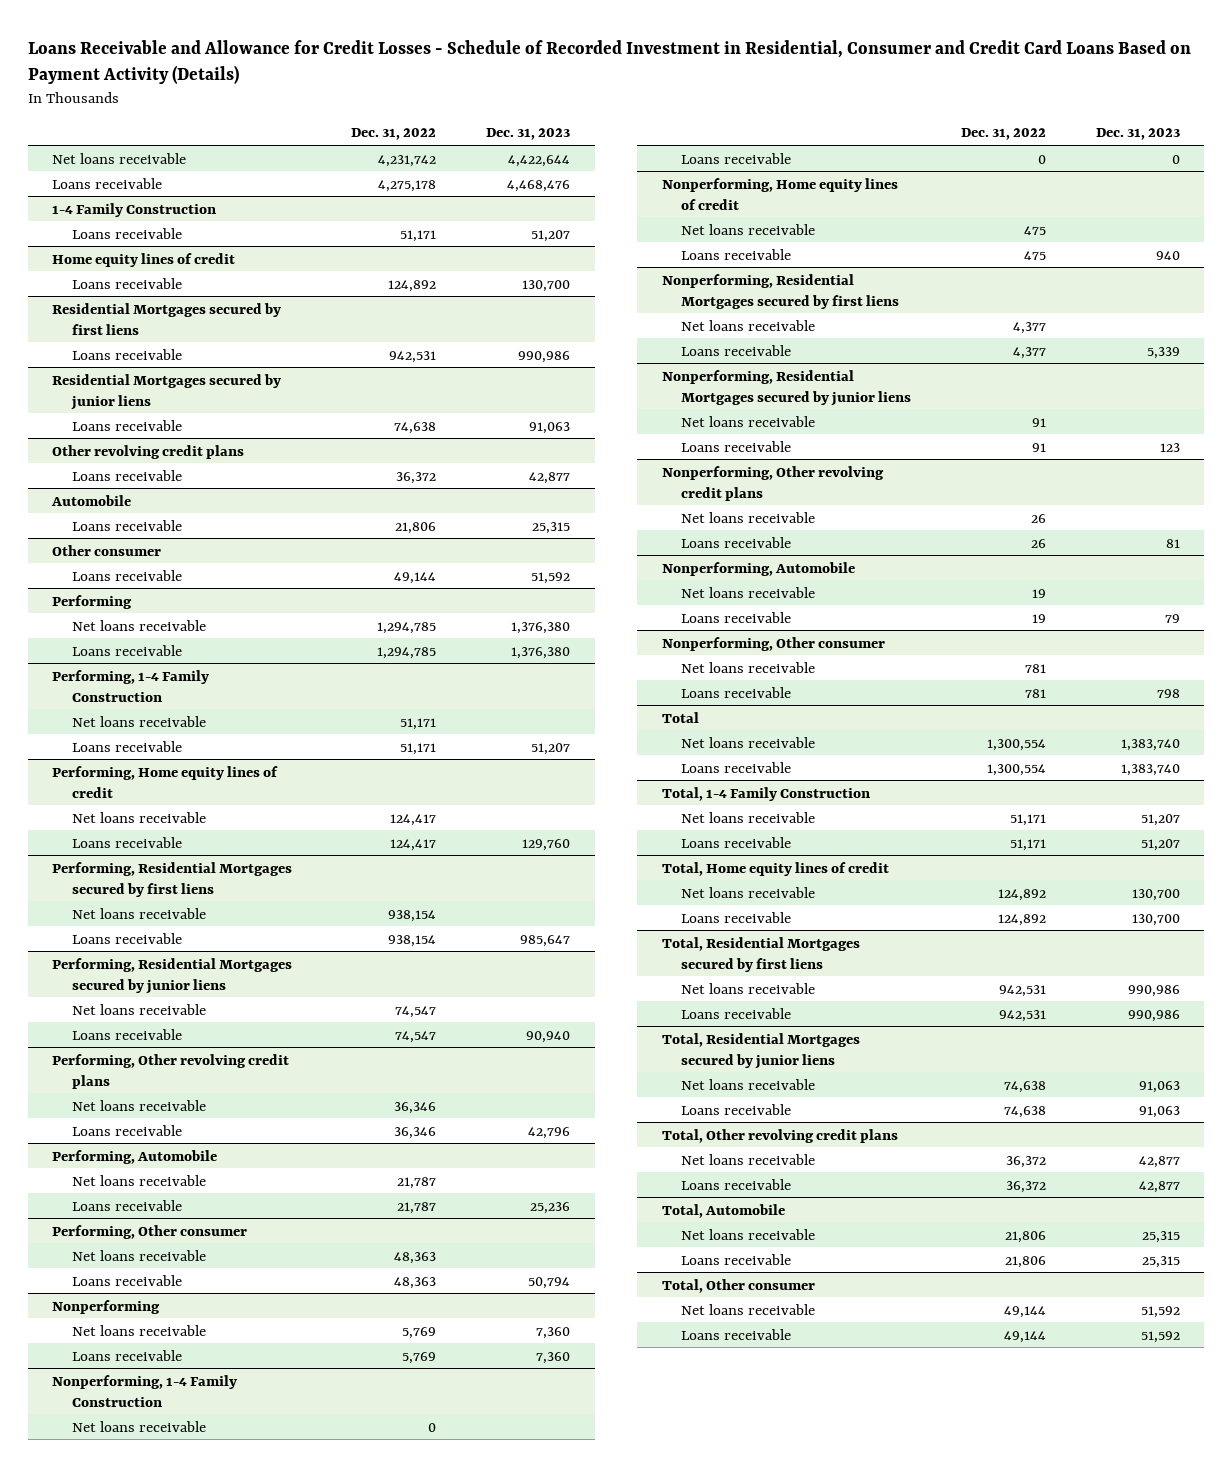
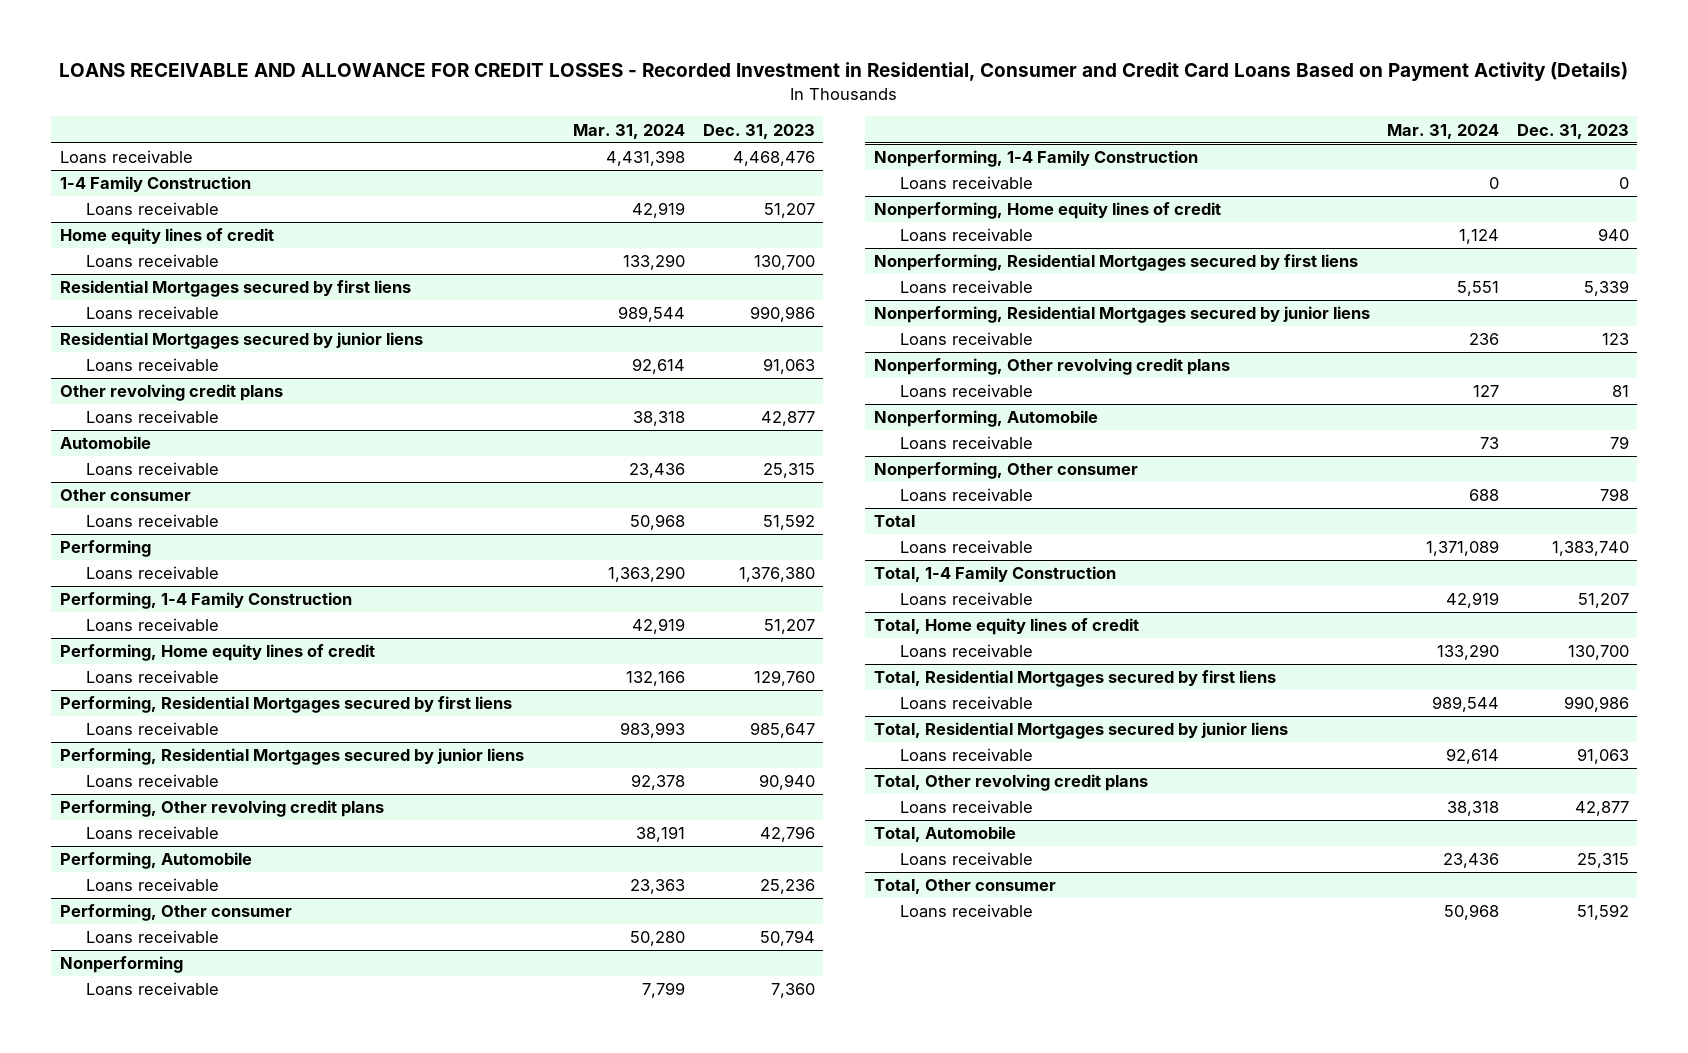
[27,39,1191,85] Loans Receivable and Allowance for Credit Losses - Schedule of Recorded Investment in Residential, Consumer and Credit Card Loans Based on Payment Activity (Details) -> [59,62,1629,82] LOANS RECEIVABLE AND ALLOWANCE FOR CREDIT LOSSES - Recorded Investment in Residential, Consumer and Credit Card Loans Based on Payment Activity (Details)
[351,128,437,141] Dec. 31, 2022 -> none
none -> [573,123,686,139] Mar. 31, 2024
[52,152,187,164] Net loans receivable -> none
[71,619,206,631] Net loans receivable -> none
[71,715,206,727] Net loans receivable -> none
[71,811,206,823] Net loans receivable -> none
[71,907,206,919] Net loans receivable -> none
[71,1003,206,1015] Net loans receivable -> none
[71,1099,206,1111] Net loans receivable -> none
[71,1174,206,1186] Net loans receivable -> none
[71,1249,206,1261] Net loans receivable -> none
[71,1324,206,1336] Net loans receivable -> none
[71,1420,206,1432] Net loans receivable -> none
[681,223,816,235] Net loans receivable -> none
[681,319,816,331] Net loans receivable -> none
[681,415,816,427] Net loans receivable -> none
[681,511,816,523] Net loans receivable -> none
[681,586,816,598] Net loans receivable -> none
[681,661,816,673] Net loans receivable -> none
[681,736,816,748] Net loans receivable -> none
[681,811,816,823] Net loans receivable -> none
[681,886,816,898] Net loans receivable -> none
[681,982,816,994] Net loans receivable -> none
[681,1078,816,1090] Net loans receivable -> none
[681,1153,816,1165] Net loans receivable -> none
[681,1228,816,1240] Net loans receivable -> none
[681,1303,816,1315] Net loans receivable -> none

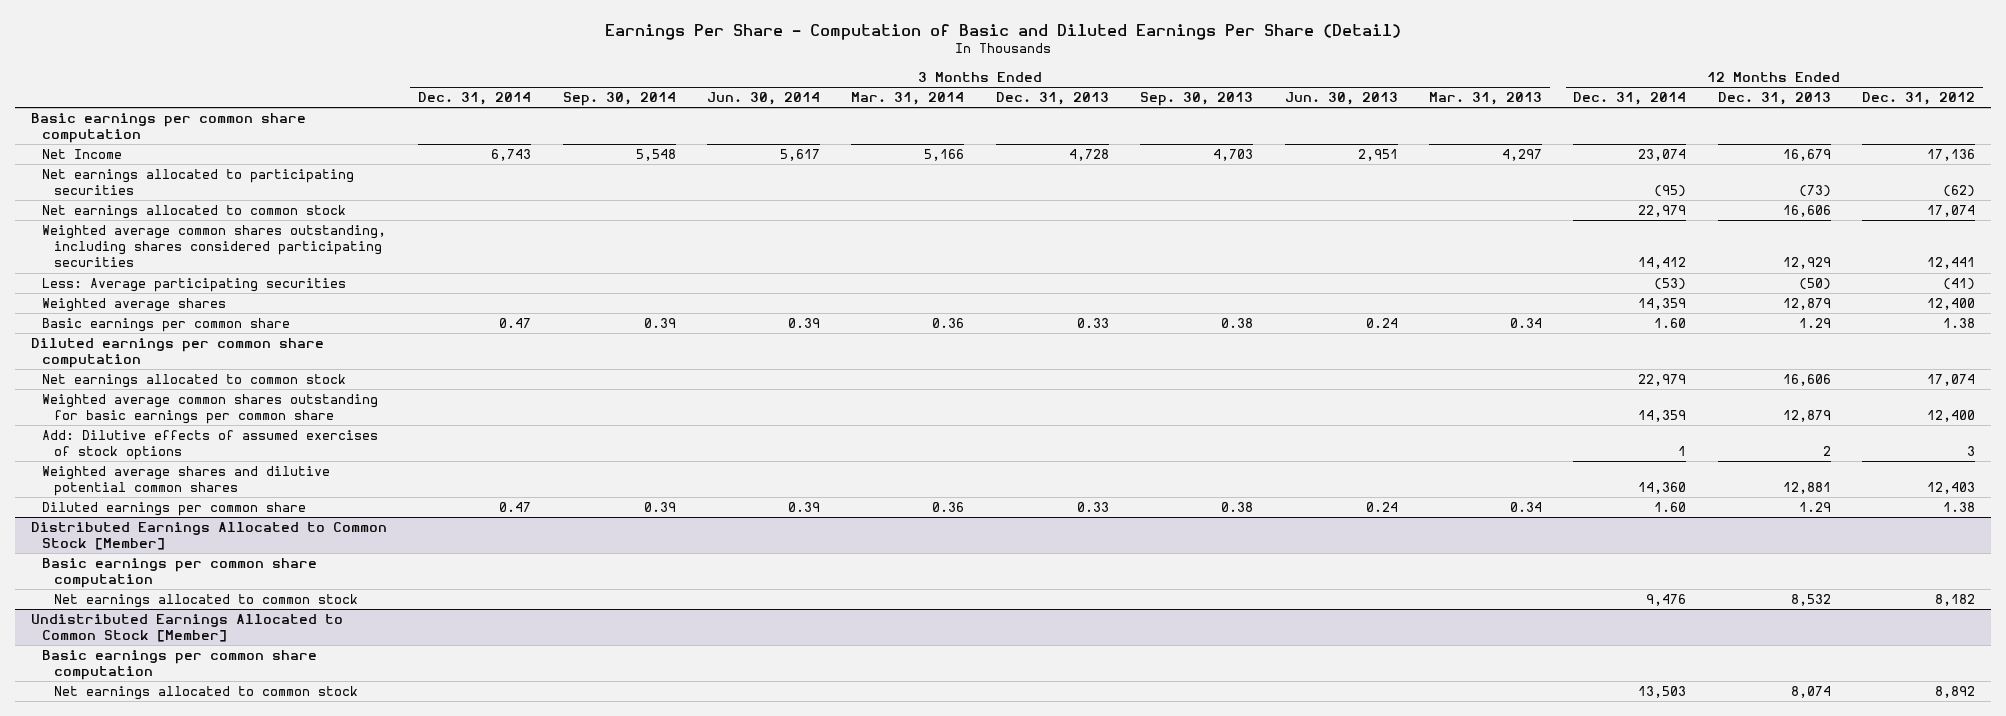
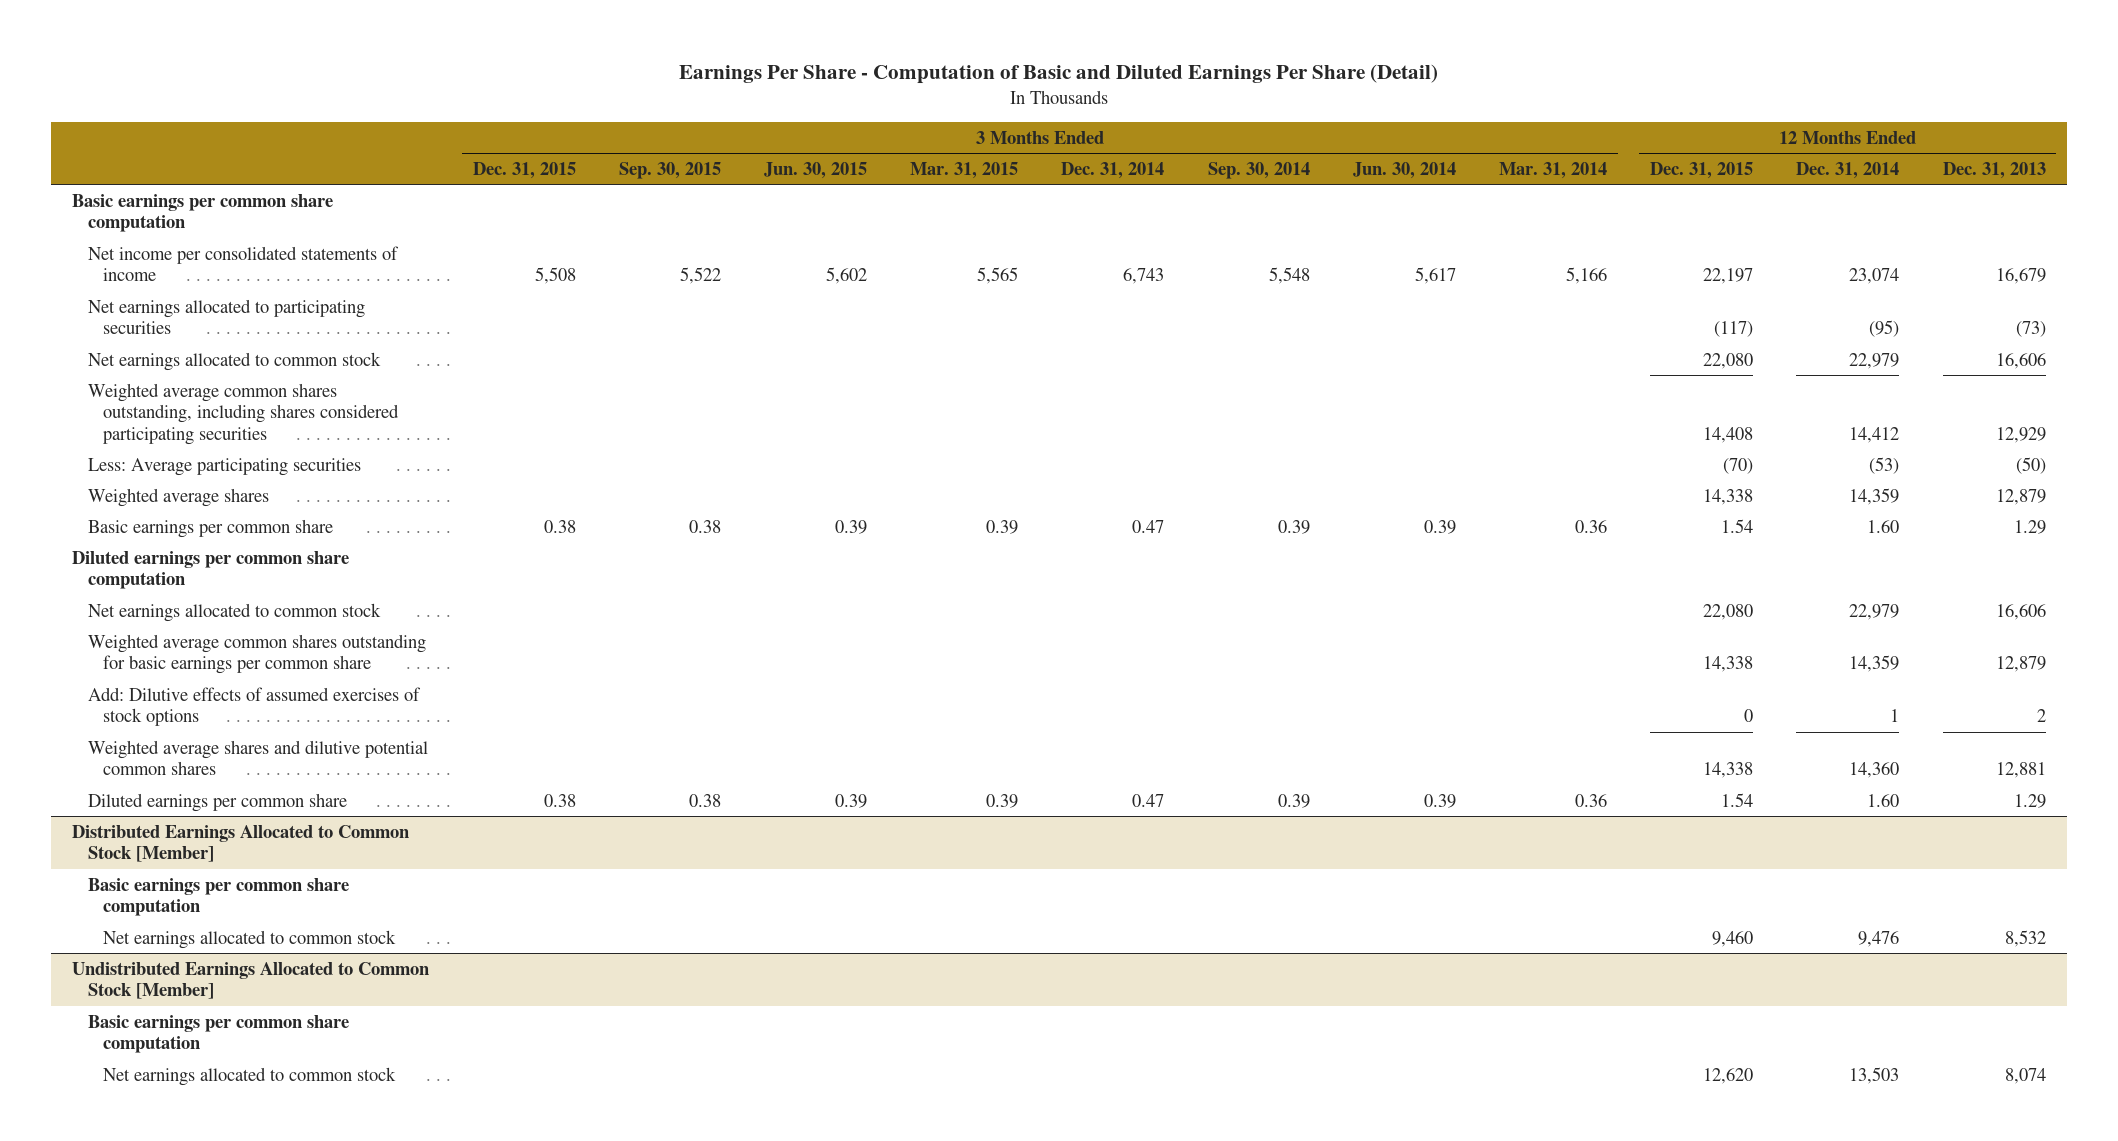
[995,92,1109,106] Dec. 31, 2013 -> none
[1140,92,1254,107] Sep. 30, 2013 -> none
[1284,92,1398,106] Jun. 30, 2013 -> none
[1428,92,1542,106] Mar. 31, 2013 -> none
[1862,92,1976,106] Dec. 31, 2012 -> none
none -> [472,161,576,179] Dec. 31, 2015
none -> [618,161,721,179] Sep. 30, 2015
none -> [763,161,867,179] Jun. 30, 2015
none -> [910,161,1019,179] Mar. 31, 2015
none -> [1650,161,1754,179] Dec. 31, 2015
[42,149,123,160] Net Income -> [87,245,399,282] Net income per consolidated statements of income

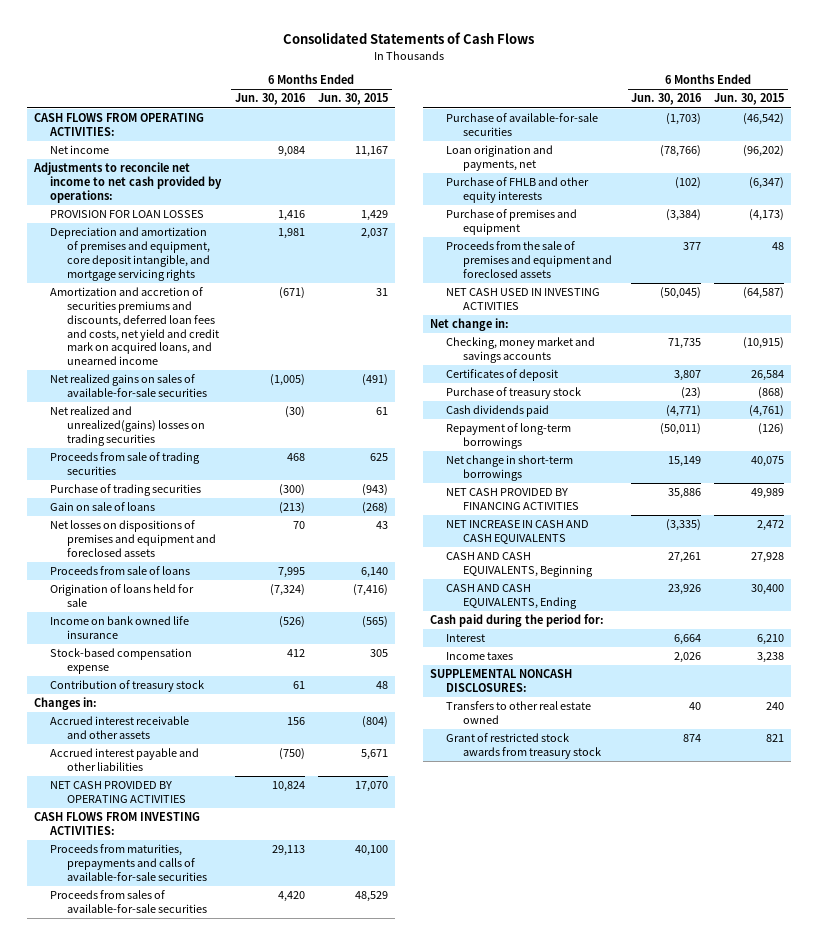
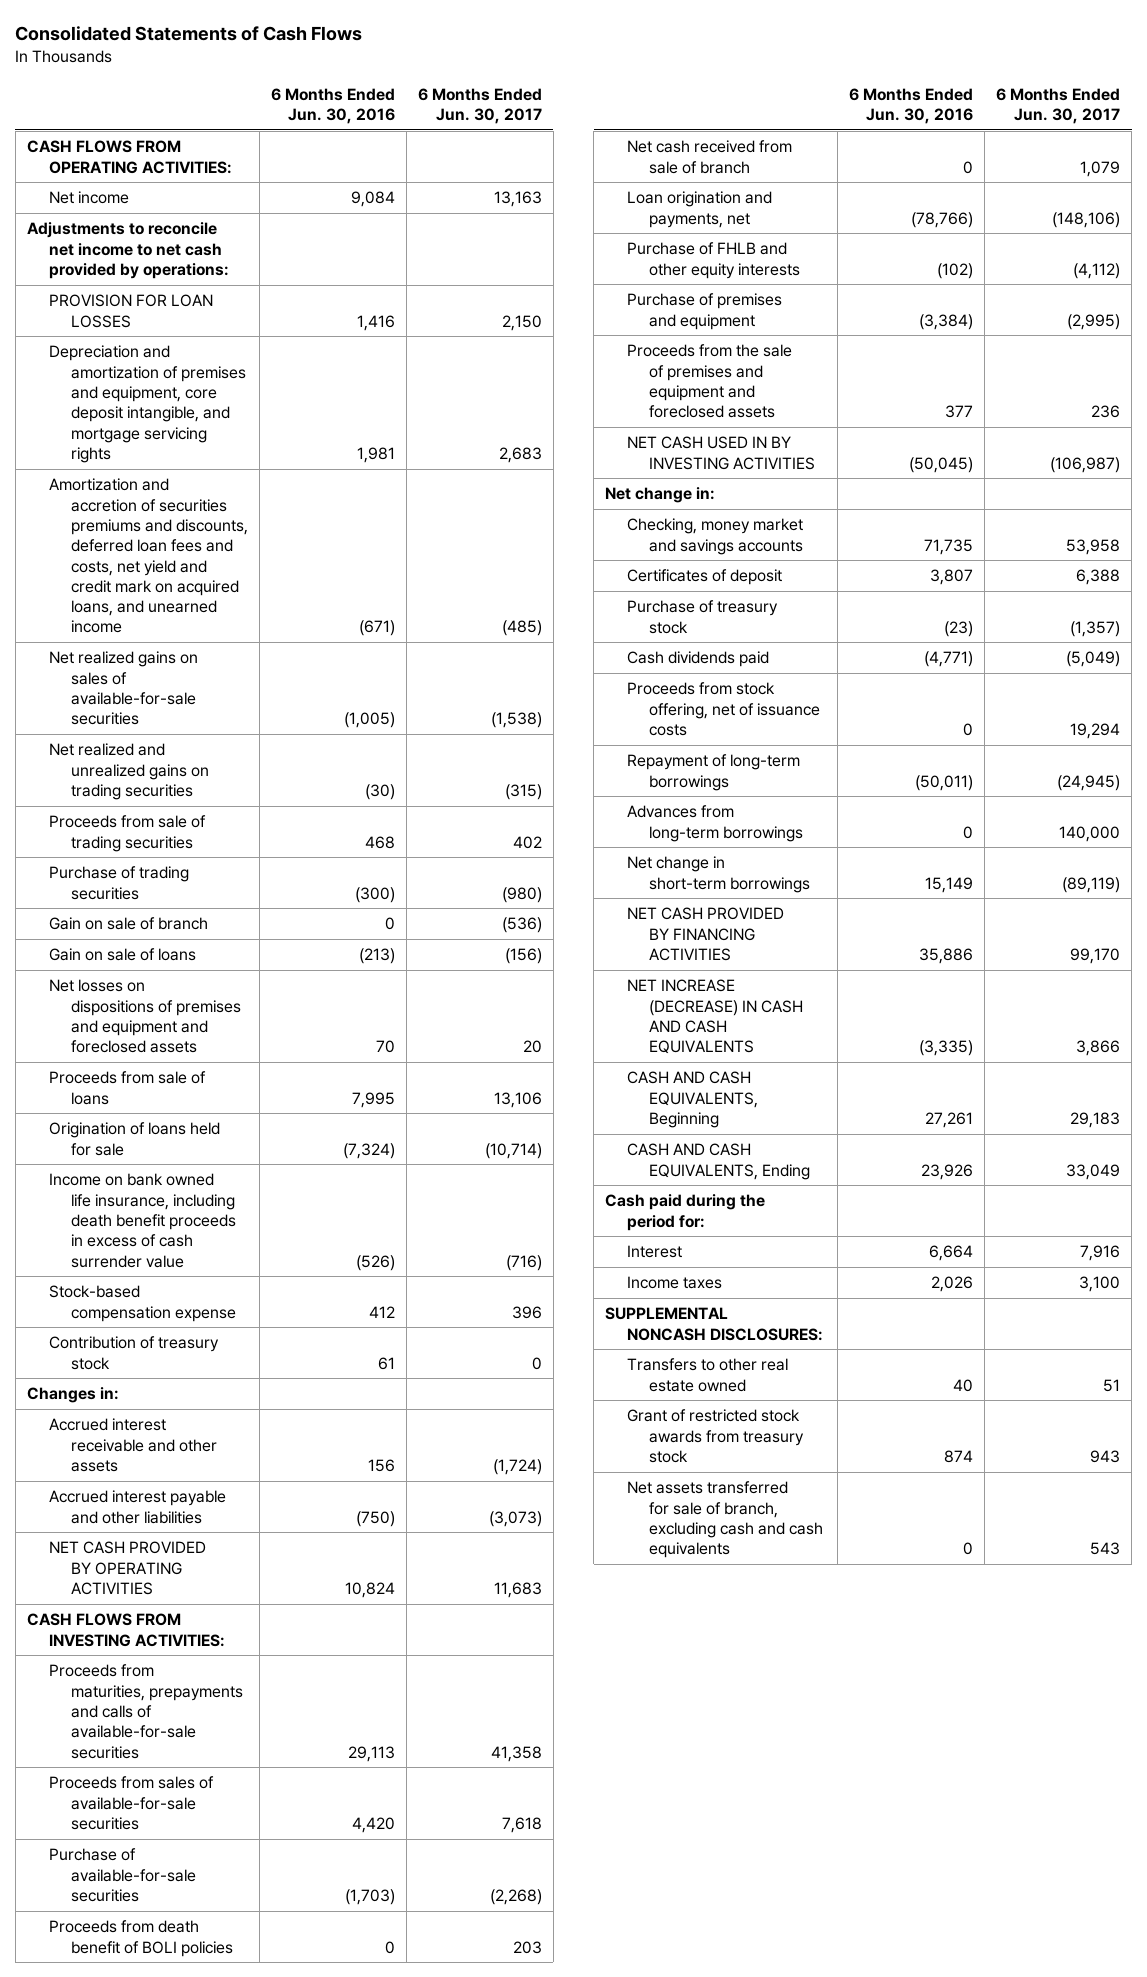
[318,93,389,106] Jun. 30, 2015 -> none
none -> [417,87,542,124] 6 Months Ended Jun. 30, 2017
[50,406,205,446] Net realized and unrealized(gains) losses on trading securities -> [48,743,209,800] Net realized and unrealized gains on trading securities
none -> [48,917,208,931] Gain on sale of branch
[50,616,190,640] Income on bank owned life insurance -> [48,1173,236,1268] Income on bank owned life insurance, including death benefit proceeds in excess of cash surrender value
none -> [48,1920,233,1957] Proceeds from death benefit of BOLI policies
none -> [627,140,793,174] Net cash received from sale of branch
[446,288,601,311] NET CASH USED IN INVESTING ACTIVITIES -> [627,436,816,470] NET CASH USED IN BY INVESTING ACTIVITIES
none -> [627,682,821,736] Proceeds from stock offering, net of issuance costs
none -> [627,805,804,842] Advances from long-term borrowings
[446,520,590,545] NET INCREASE IN CASH AND CASH EQUIVALENTS -> [627,979,804,1055] NET INCREASE (DECREASE) IN CASH AND CASH EQUIVALENTS
none -> [627,1481,824,1559] Net assets transferred for sale of branch, excluding cash and cash equivalents

